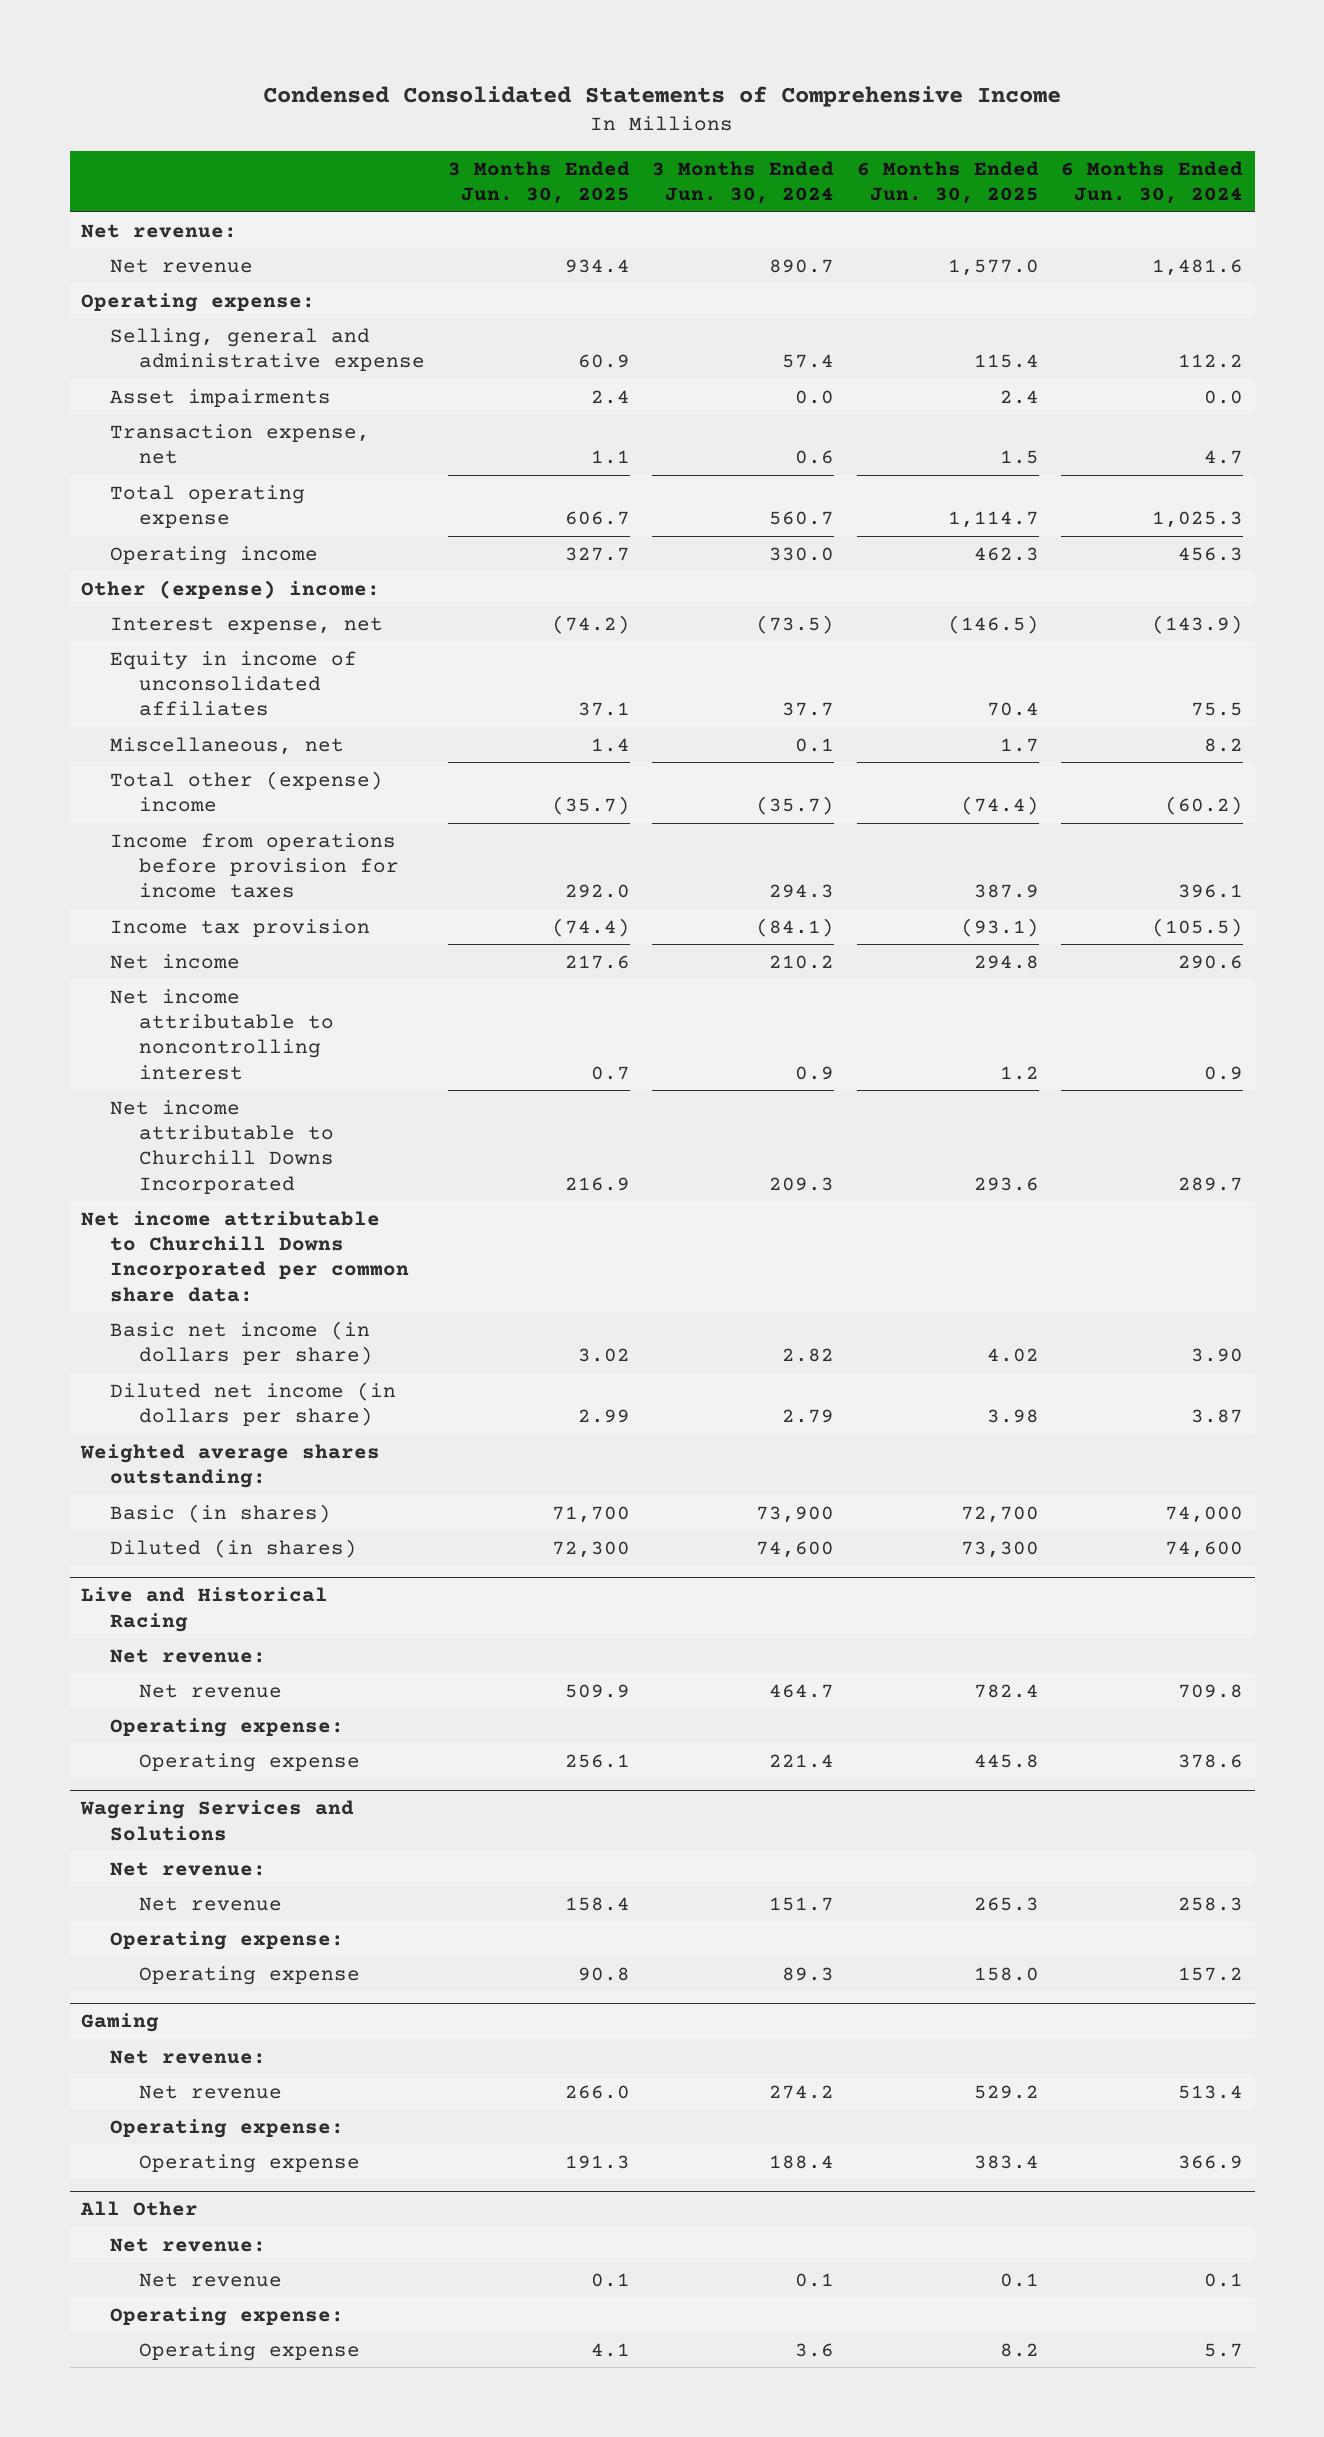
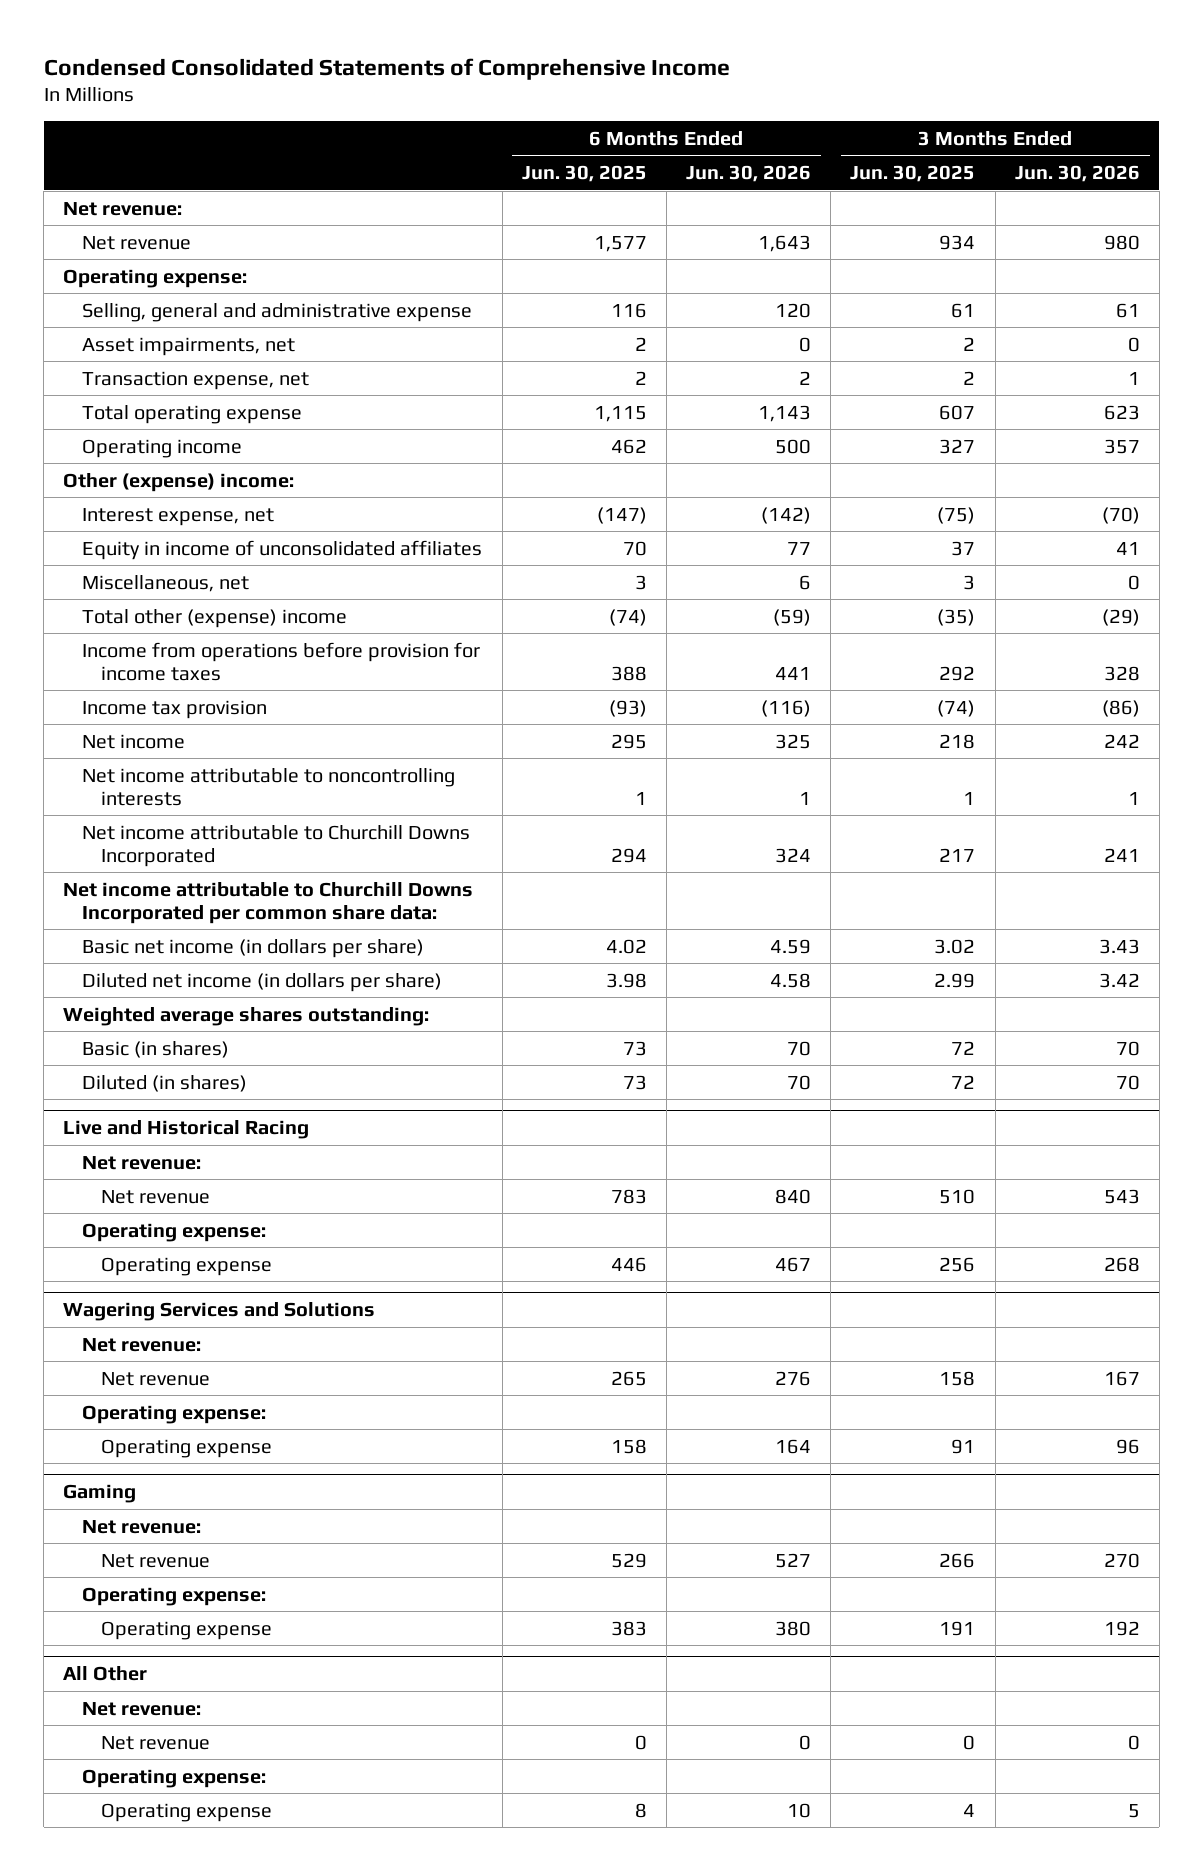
[652,160,835,205] 3 Months Ended Jun. 30, 2024 -> none
[1061,160,1244,205] 6 Months Ended Jun. 30, 2024 -> none
none -> [686,165,812,183] Jun. 30, 2026
none -> [1014,165,1140,183] Jun. 30, 2026
[564,258,630,273] 934.4 -> [939,234,976,250] 934
[947,258,1039,276] 1,577.0 -> [593,235,647,252] 1,577
[577,354,630,369] 60.9 -> [951,302,976,318] 61
[973,354,1039,369] 115.4 -> [610,302,647,318] 116
[110,388,332,407] Asset impairments -> [82,336,296,356] Asset impairments, net
[590,389,630,404] 2.4 -> [963,336,976,351] 2
[999,389,1039,404] 2.4 -> [634,336,647,351] 2
[590,450,630,465] 1.1 -> [963,370,976,385] 2
[999,450,1039,465] 1.5 -> [634,370,647,385] 2
[564,511,630,526] 606.7 -> [939,404,976,420] 607
[947,511,1039,529] 1,114.7 -> [593,405,647,422] 1,115
[564,546,630,561] 327.7 -> [939,438,976,454] 327
[973,546,1039,561] 462.3 -> [610,438,647,454] 462
[551,614,630,634] (74.2) -> [937,506,976,524] (75)
[947,614,1039,634] (146.5) -> [596,506,647,524] (147)
[577,702,630,717] 37.1 -> [951,540,976,556] 37
[986,702,1039,717] 70.4 -> [622,540,647,556] 70
[590,737,630,752] 1.4 -> [963,574,976,590] 3
[999,737,1039,752] 1.7 -> [634,574,647,590] 3
[551,796,630,816] (35.7) -> [937,608,976,626] (35)
[960,796,1039,816] (74.4) -> [608,608,647,626] (74)
[564,884,630,899] 292.0 -> [939,665,976,681] 292
[973,884,1039,899] 387.9 -> [610,665,647,681] 388
[551,917,630,937] (74.4) -> [937,699,976,717] (74)
[960,917,1039,937] (93.1) -> [608,699,647,717] (93)
[564,954,630,969] 217.6 -> [939,733,976,749] 218
[973,954,1039,969] 294.8 -> [610,733,647,749] 295
[110,988,335,1080] Net income attributable to noncontrolling interest -> [82,767,456,806] Net income attributable to noncontrolling interests
[590,1065,630,1080] 0.7 -> [963,791,976,805] 1
[999,1065,1039,1080] 1.2 -> [634,791,647,805] 1
[564,1176,630,1191] 216.9 -> [939,847,976,862] 217
[973,1176,1039,1191] 293.6 -> [610,847,647,863] 294
[551,1505,630,1523] 71,700 -> [951,1040,976,1055] 72
[960,1505,1039,1523] 72,700 -> [622,1040,647,1056] 73
[551,1540,630,1558] 72,300 -> [951,1074,976,1089] 72
[960,1540,1039,1558] 73,300 -> [622,1074,647,1090] 73
[564,1683,630,1698] 509.9 -> [939,1188,976,1204] 510
[973,1683,1039,1698] 782.4 -> [610,1188,647,1204] 783
[564,1753,630,1768] 256.1 -> [939,1256,976,1272] 256
[973,1753,1039,1768] 445.8 -> [610,1256,647,1272] 446
[564,1896,630,1911] 158.4 -> [939,1370,976,1386] 158
[973,1896,1039,1911] 265.3 -> [610,1370,647,1386] 265
[577,1966,630,1981] 90.8 -> [951,1438,976,1454] 91
[973,1966,1039,1981] 158.0 -> [610,1438,647,1454] 158
[564,2084,630,2099] 266.0 -> [939,1552,976,1568] 266
[973,2084,1039,2099] 529.2 -> [610,1552,647,1568] 529
[564,2154,630,2169] 191.3 -> [939,1620,976,1636] 191
[973,2154,1039,2169] 383.4 -> [610,1620,647,1636] 383
[590,2272,630,2287] 0.1 -> [963,1734,976,1750] 0
[999,2272,1039,2287] 0.1 -> [634,1734,647,1750] 0
[590,2342,630,2357] 4.1 -> [963,1803,976,1817] 4
[999,2342,1039,2357] 8.2 -> [634,1802,647,1818] 8

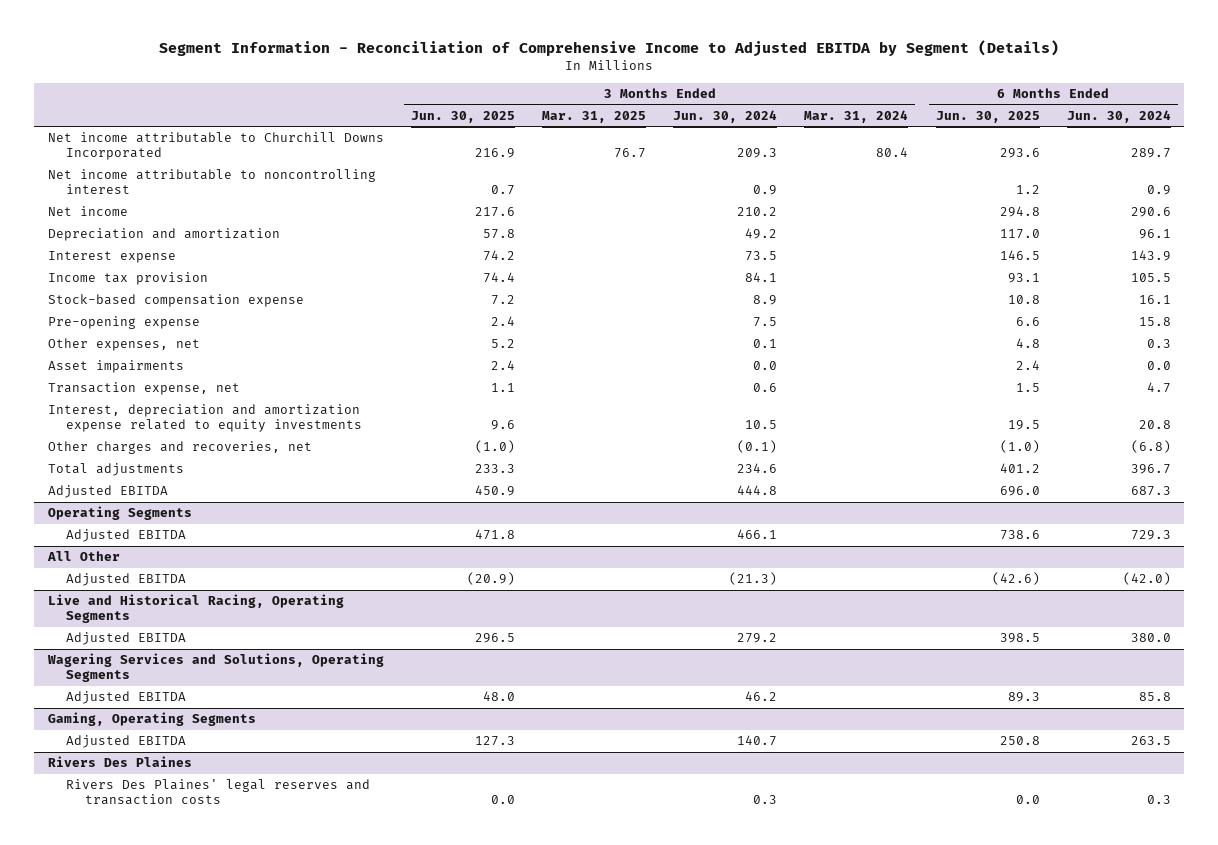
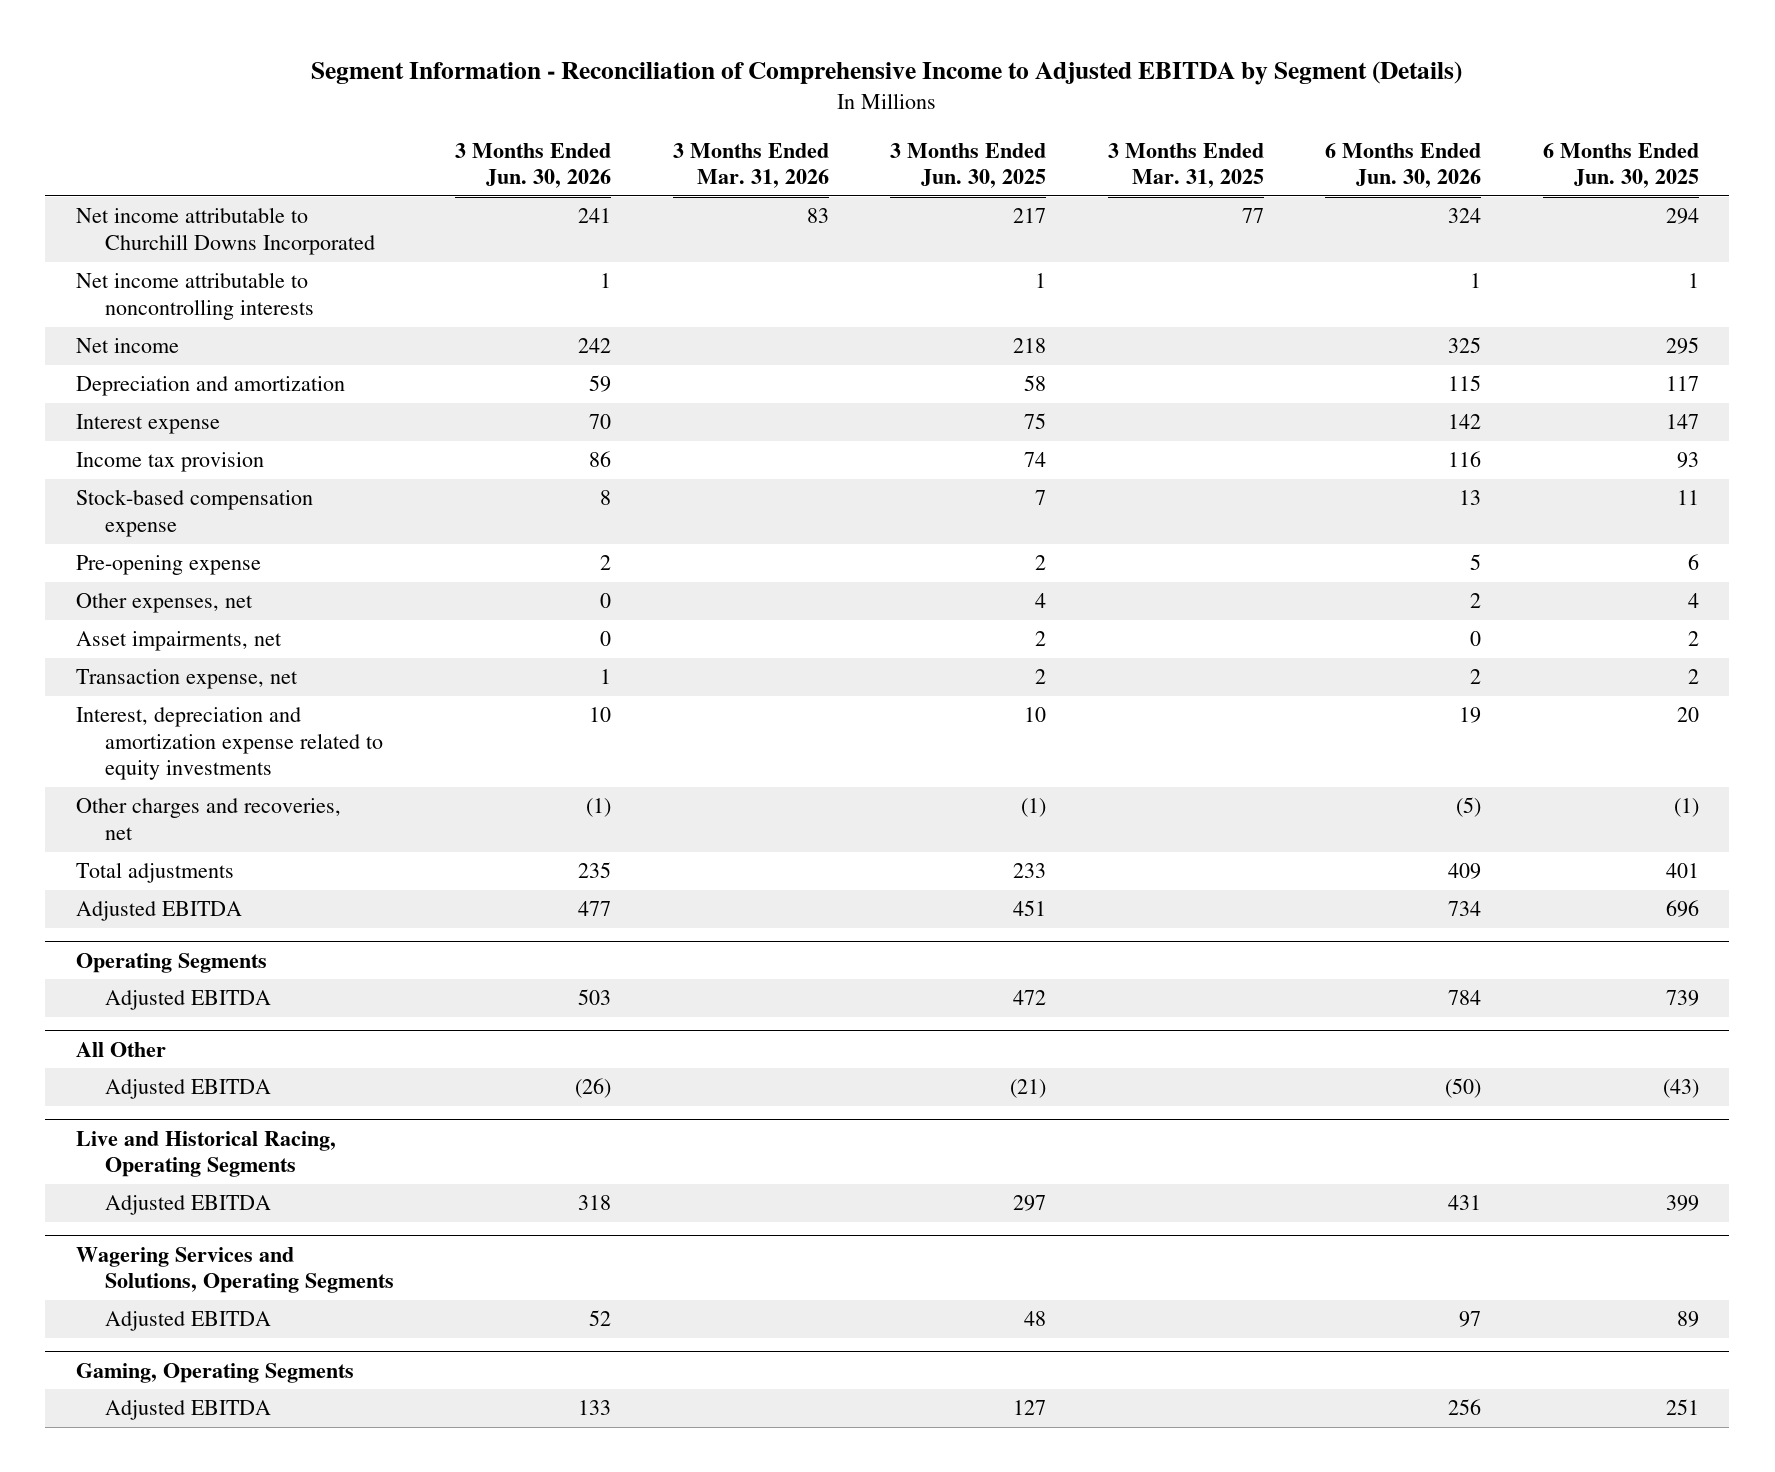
[673,109,778,123] Jun. 30, 2024 -> none
[804,109,909,123] Mar. 31, 2024 -> none
[1066,109,1171,123] Jun. 30, 2024 -> none
none -> [455,142,612,189] 3 Months Ended Jun. 30, 2026
none -> [672,142,829,189] 3 Months Ended Mar. 31, 2026
none -> [1325,142,1482,189] 6 Months Ended Jun. 30, 2026
[474,148,515,159] 216.9 -> [1013,208,1047,224] 217
[613,148,646,159] 76.7 -> [1241,208,1264,224] 77
[999,148,1040,159] 293.6 -> [1665,208,1699,225] 294
[47,169,376,195] Net income attributable to noncontrolling interest -> [75,272,315,320] Net income attributable to noncontrolling interests
[490,185,515,196] 0.7 -> [1035,273,1047,289] 1
[1015,185,1040,195] 1.2 -> [1687,273,1699,289] 1
[474,207,515,218] 217.6 -> [1013,338,1047,354] 218
[999,206,1040,218] 294.8 -> [1665,337,1699,355] 295
[482,229,515,240] 57.8 -> [1024,375,1047,392] 58
[999,229,1040,240] 117.0 -> [1665,376,1699,392] 117
[482,250,515,262] 74.2 -> [1024,413,1047,430] 75
[999,250,1040,261] 146.5 -> [1665,414,1699,430] 147
[482,272,515,284] 74.4 -> [1024,452,1047,468] 74
[1007,273,1040,284] 93.1 -> [1676,452,1699,469] 93
[490,295,515,306] 7.2 -> [1035,490,1047,506] 7
[1007,295,1040,305] 10.8 -> [1676,490,1699,506] 11
[490,316,515,327] 2.4 -> [1035,555,1047,571] 2
[1015,317,1040,327] 6.6 -> [1687,554,1699,571] 6
[490,339,515,349] 5.2 -> [1035,593,1047,609] 4
[1015,338,1040,349] 4.8 -> [1687,593,1699,609] 4
[47,360,184,374] Asset impairments -> [75,631,282,652] Asset impairments, net
[490,360,515,371] 2.4 -> [1035,631,1047,647] 2
[1015,360,1040,371] 2.4 -> [1687,631,1699,647] 2
[490,383,515,393] 1.1 -> [1035,669,1047,685] 2
[1015,383,1040,393] 1.5 -> [1687,669,1699,685] 2
[490,420,515,431] 9.6 -> [1024,707,1047,723] 10
[1007,420,1040,431] 19.5 -> [1676,707,1699,723] 20
[474,440,515,454] (1.0) -> [1021,798,1047,818] (1)
[999,440,1040,454] (1.0) -> [1673,798,1699,818] (1)
[474,464,515,474] 233.3 -> [1013,863,1047,879] 233
[999,463,1040,474] 401.2 -> [1665,863,1699,879] 401
[474,485,515,497] 450.9 -> [1013,900,1047,917] 451
[999,486,1040,497] 696.0 -> [1665,900,1699,918] 696
[474,529,515,541] 471.8 -> [1013,990,1047,1006] 472
[999,530,1040,541] 738.6 -> [1665,990,1699,1007] 739
[466,572,515,586] (20.9) -> [1010,1079,1047,1099] (21)
[991,572,1040,586] (42.6) -> [1662,1079,1699,1099] (43)
[474,633,515,644] 296.5 -> [1013,1195,1047,1212] 297
[999,633,1040,644] 398.5 -> [1665,1195,1699,1212] 399
[482,691,515,702] 48.0 -> [1024,1311,1047,1327] 48
[1007,692,1040,703] 89.3 -> [1676,1311,1699,1328] 89
[47,756,192,768] Rivers Des Plaines -> none
[66,779,371,806] Rivers Des Plaines' legal reserves and transaction costs -> none
[474,736,515,747] 127.3 -> [1013,1400,1047,1416] 127
[999,736,1040,746] 250.8 -> [1665,1399,1699,1416] 251

